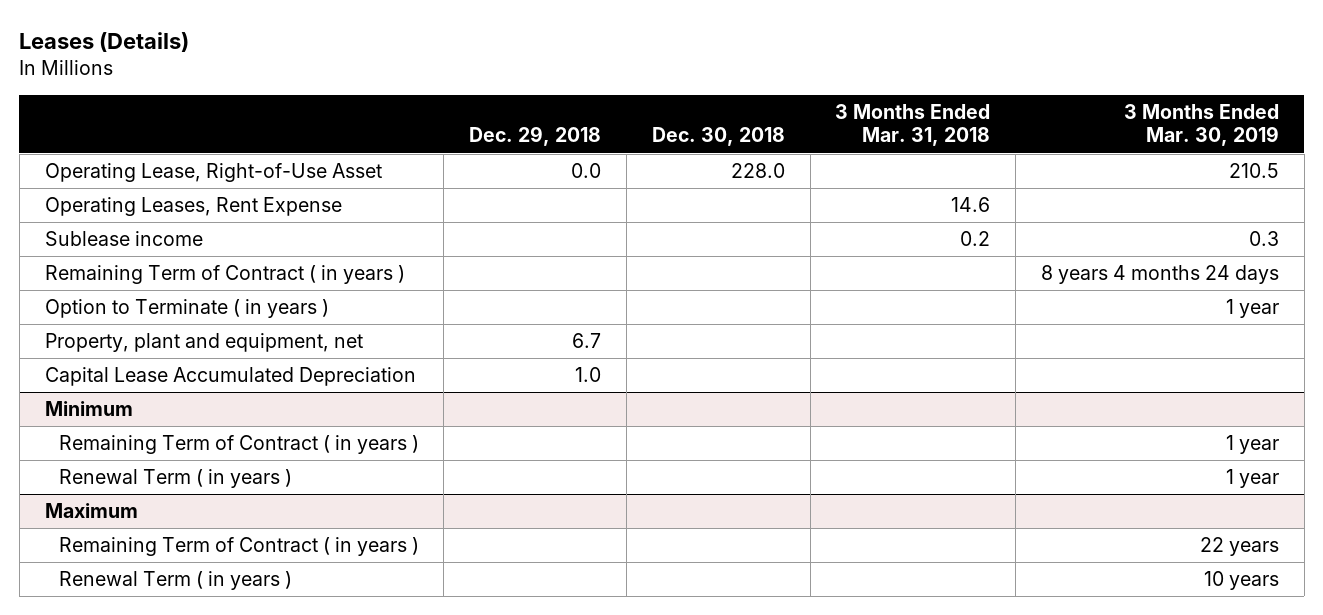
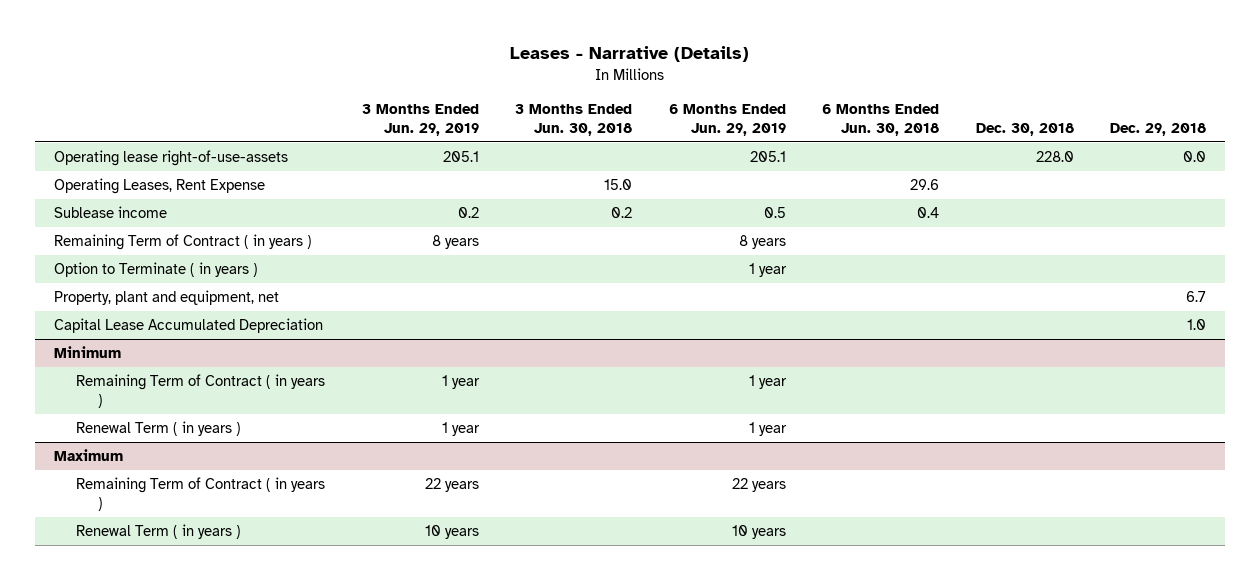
[19,32,190,53] Leases (Details) -> [510,46,750,63] Leases - Narrative (Details)
[835,103,991,147] 3 Months Ended Mar. 31, 2018 -> none
[1123,103,1279,147] 3 Months Ended Mar. 30, 2019 -> none
none -> [361,104,479,137] 3 Months Ended Jun. 29, 2019
none -> [515,104,633,137] 3 Months Ended Jun. 30, 2018
none -> [668,104,786,137] 6 Months Ended Jun. 29, 2019
none -> [822,104,940,137] 6 Months Ended Jun. 30, 2018
[44,163,382,183] Operating Lease, Right-of-Use Asset -> [53,150,288,167] Operating lease right-of-use-assets

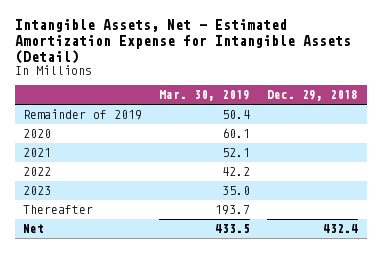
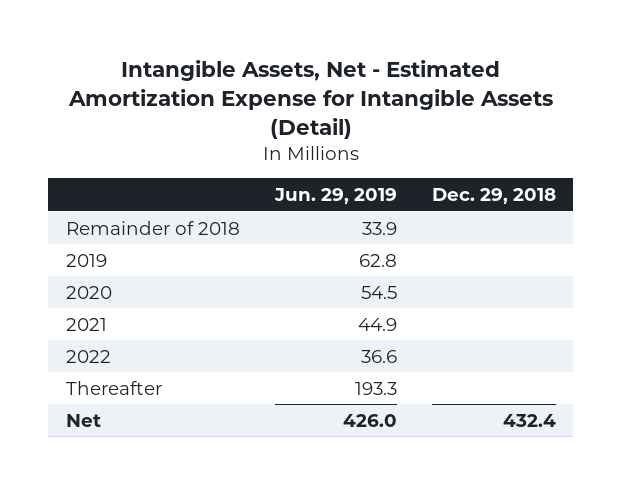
[159,90,251,102] Mar. 30, 2019 -> none
none -> [273,187,397,204] Jun. 29, 2019
[23,109,143,121] Remainder of 2019 -> [65,220,240,235] Remainder of 2018
none -> [65,253,107,267] 2019
[23,186,52,196] 2023 -> none

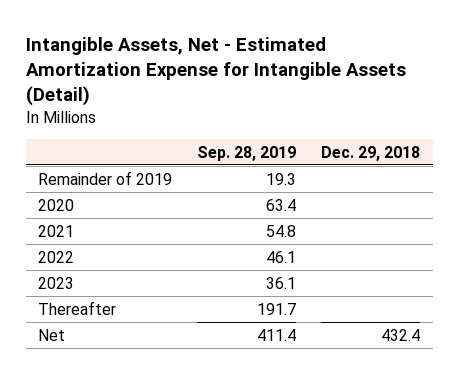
[273,187,397,204] Jun. 29, 2019 -> none
none -> [197,145,297,161] Sep. 28, 2019
[65,253,107,267] 2019 -> none
[65,220,240,235] Remainder of 2018 -> [38,170,173,185] Remainder of 2019
none -> [38,276,75,289] 2023

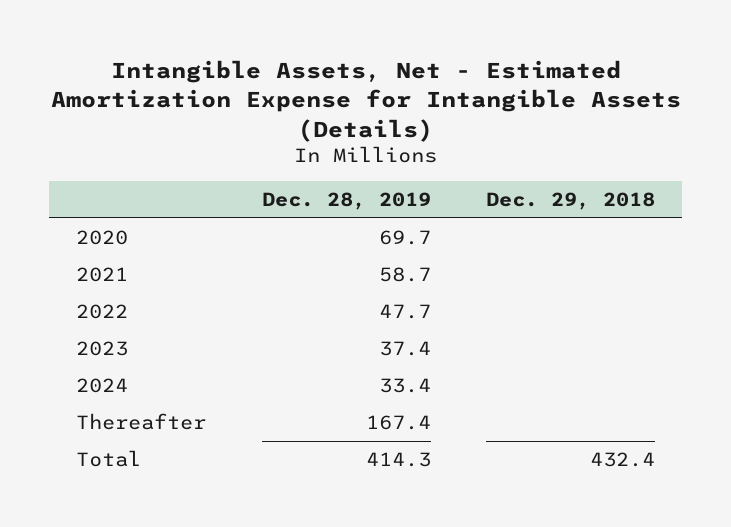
[26,37,407,107] Intangible Assets, Net - Estimated Amortization Expense for Intangible Assets (Detail) -> [50,60,681,142] Intangible Assets, Net - Estimated Amortization Expense for Intangible Assets (Details)
[197,145,297,161] Sep. 28, 2019 -> none
none -> [261,191,431,210] Dec. 28, 2019
[38,170,173,185] Remainder of 2019 -> none
none -> [76,378,129,394] 2024
[38,328,66,341] Net -> [76,450,142,468] Total

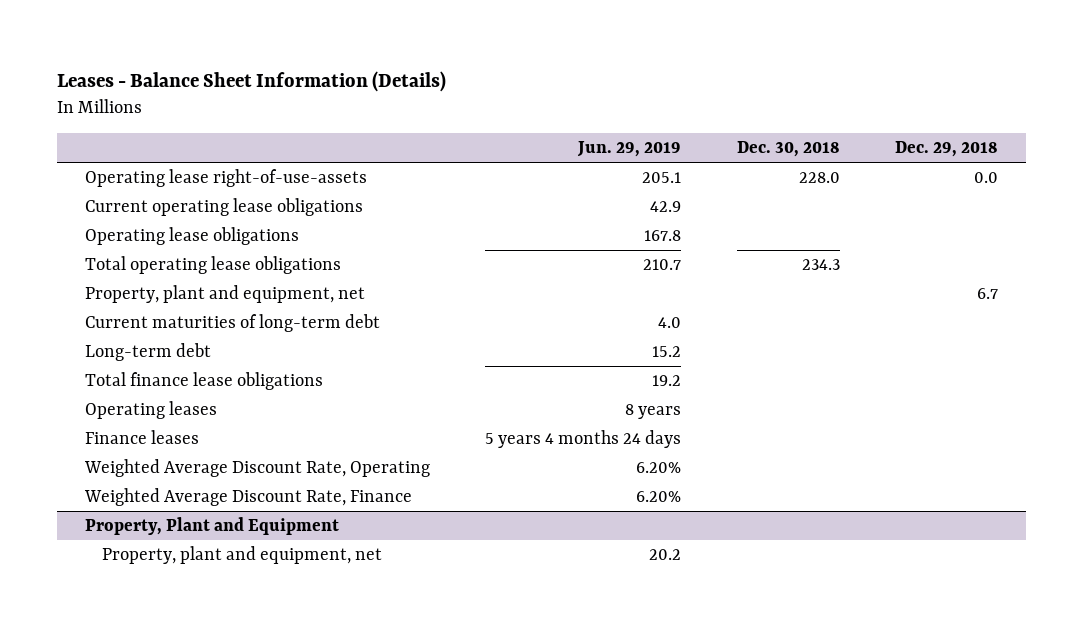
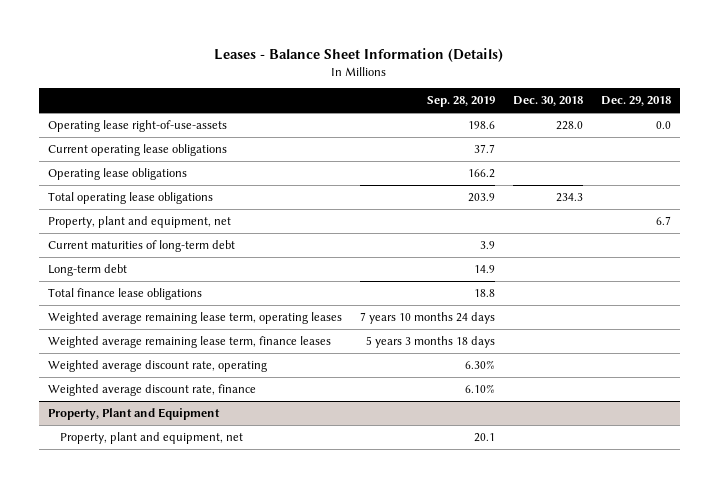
[577,141,682,158] Jun. 29, 2019 -> none
none -> [427,96,496,108] Sep. 28, 2019
[85,401,218,420] Operating leases -> [48,311,343,324] Weighted average remaining lease term, operating leases
[85,430,200,445] Finance leases -> [48,335,332,348] Weighted average remaining lease term, finance leases
[84,459,431,478] Weighted Average Discount Rate, Operating -> [48,359,268,372] Weighted average discount rate, operating
[84,488,413,507] Weighted Average Discount Rate, Finance -> [48,383,257,396] Weighted average discount rate, finance

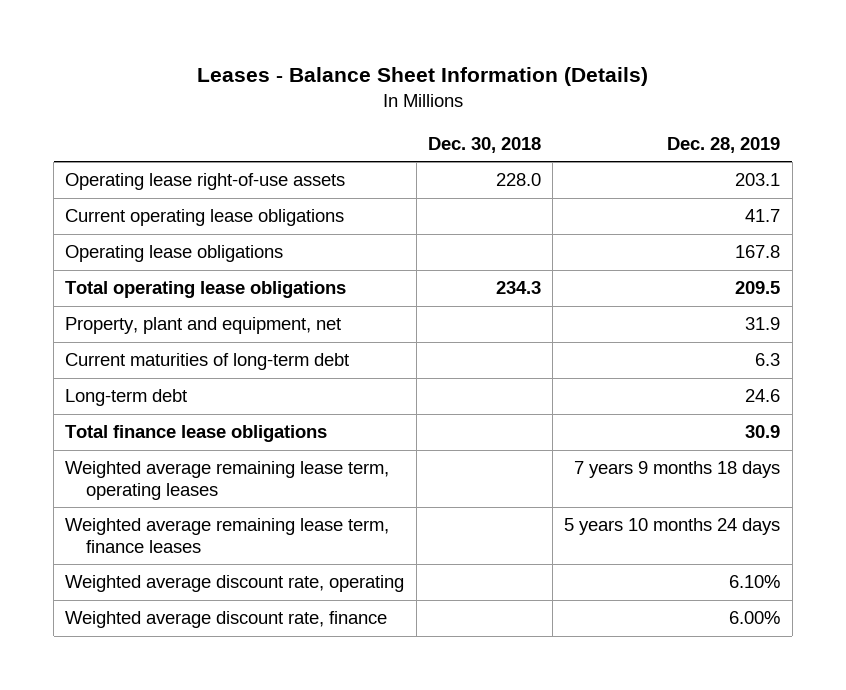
[427,96,496,108] Sep. 28, 2019 -> none
[600,96,671,107] Dec. 29, 2018 -> none
none -> [667,136,781,153] Dec. 28, 2019
[48,119,228,132] Operating lease right-of-use-assets -> [65,173,346,191] Operating lease right-of-use assets
[48,407,221,420] Property, Plant and Equipment -> none
[59,431,243,444] Property, plant and equipment, net -> none

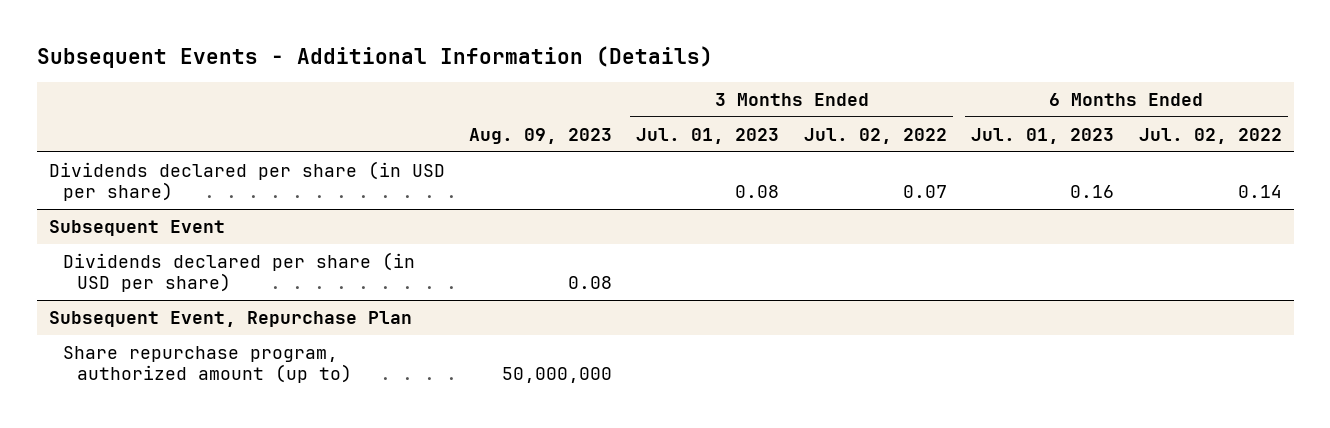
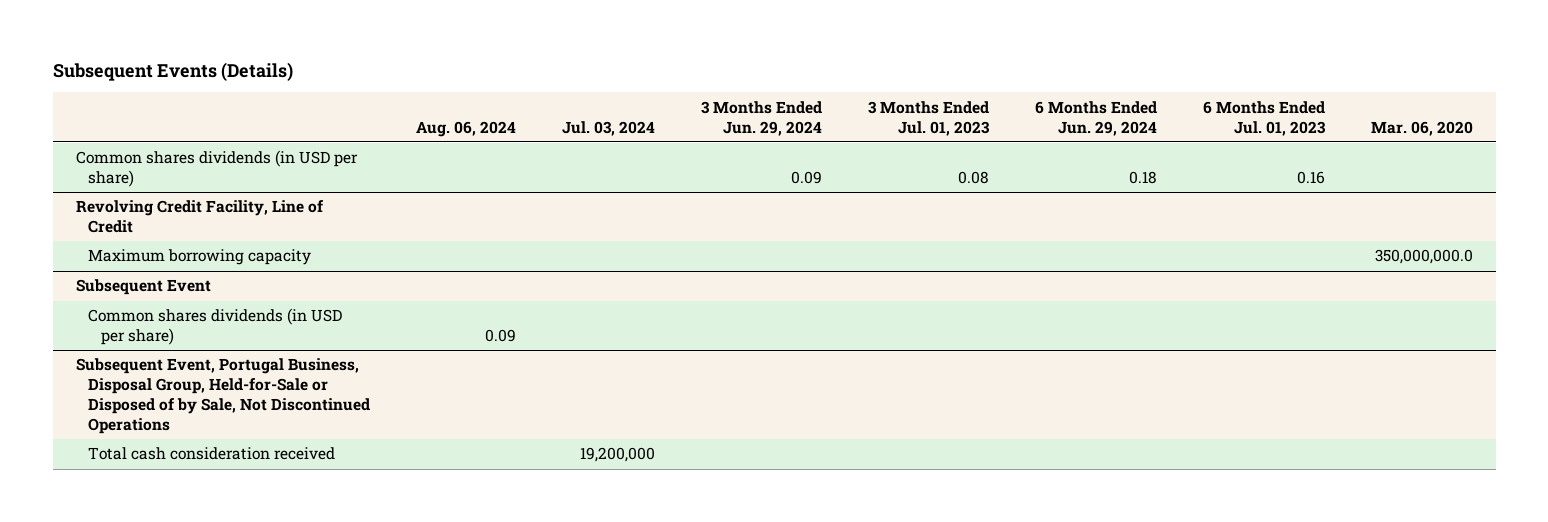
[36,46,713,69] Subsequent Events - Additional Information (Details) -> [52,61,293,81] Subsequent Events (Details)
[469,127,613,144] Aug. 09, 2023 -> none
[803,127,947,144] Jul. 02, 2022 -> none
[1138,127,1282,144] Jul. 02, 2022 -> none
none -> [416,120,517,137] Aug. 06, 2024
none -> [562,120,656,136] Jul. 03, 2024
none -> [700,100,822,136] 3 Months Ended Jun. 29, 2024
none -> [1034,100,1157,136] 6 Months Ended Jun. 29, 2024
none -> [1370,120,1473,136] Mar. 06, 2020
[48,160,445,202] Dividends declared per share (in USD per share) -> [75,150,358,188] Common shares dividends (in USD per share)
none -> [75,200,324,234] Revolving Credit Facility, Line of Credit
none -> [88,249,312,266] Maximum borrowing capacity
[48,310,412,327] Subsequent Event, Repurchase Plan -> none
[62,345,352,384] Share repurchase program, authorized amount (up to) -> none
[62,251,415,293] Dividends declared per share (in USD per share) -> [88,308,343,346] Common shares dividends (in USD per share)
none -> [75,358,371,434] Subsequent Event, Portugal Business, Disposal Group, Held-for-Sale or Disposed of by Sale, Not Discontinued Operations
none -> [88,447,336,461] Total cash consideration received

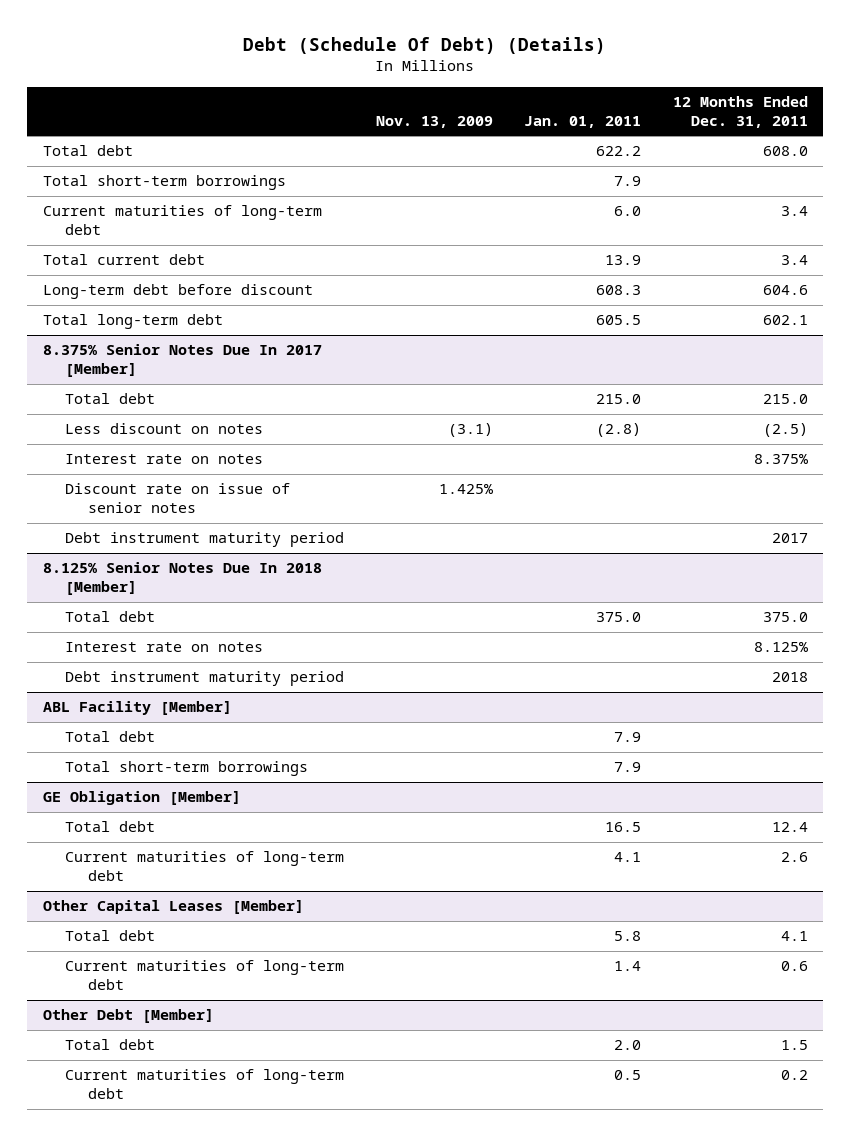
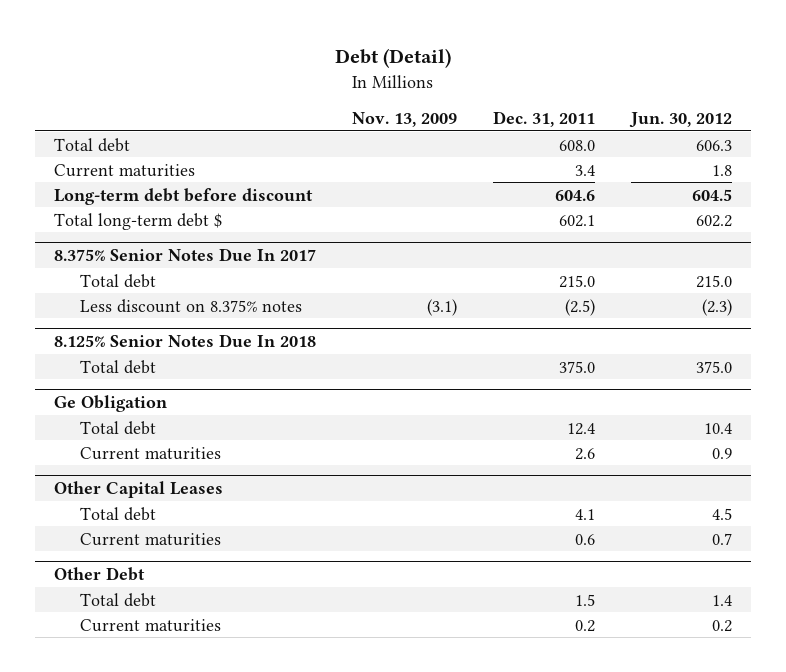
[243,36,607,54] Debt (Schedule Of Debt) (Details) -> [334,48,451,69] Debt (Detail)
[524,115,642,128] Jan. 01, 2011 -> none
[672,95,808,128] 12 Months Ended Dec. 31, 2011 -> none
none -> [493,111,596,128] Dec. 31, 2011
none -> [629,112,733,129] Jun. 30, 2012
[43,175,287,191] Total short-term borrowings -> none
[43,254,206,266] Total current debt -> none
[43,205,323,236] Current maturities of long-term debt -> [53,163,195,177] Current maturities
[43,314,224,330] Total long-term debt -> [53,212,222,230] Total long-term debt $
[43,344,323,378] 8.375% Senior Notes Due In 2017 [Member] -> [53,248,316,262] 8.375% Senior Notes Due In 2017
[65,454,264,465] Interest rate on notes -> none
[65,483,291,514] Discount rate on issue of senior notes -> none
[65,532,345,548] Debt instrument maturity period -> none
[65,423,264,435] Less discount on notes -> [80,298,303,313] Less discount on 8.375% notes
[43,562,323,596] 8.125% Senior Notes Due In 2018 [Member] -> [53,334,316,348] 8.125% Senior Notes Due In 2018
[65,642,264,653] Interest rate on notes -> none
[65,671,345,687] Debt instrument maturity period -> none
[43,701,233,716] ABL Facility [Member] -> none
[65,731,156,743] Total debt -> none
[65,761,309,777] Total short-term borrowings -> none
[43,791,242,806] GE Obligation [Member] -> [53,395,167,413] Ge Obligation
[65,851,345,882] Current maturities of long-term debt -> [80,446,222,460] Current maturities
[43,900,305,915] Other Capital Leases [Member] -> [53,481,223,499] Other Capital Leases
[65,960,345,991] Current maturities of long-term debt -> [80,532,222,546] Current maturities
[43,1009,215,1024] Other Debt [Member] -> [53,567,145,582] Other Debt
[65,1069,345,1100] Current maturities of long-term debt -> [80,618,222,632] Current maturities

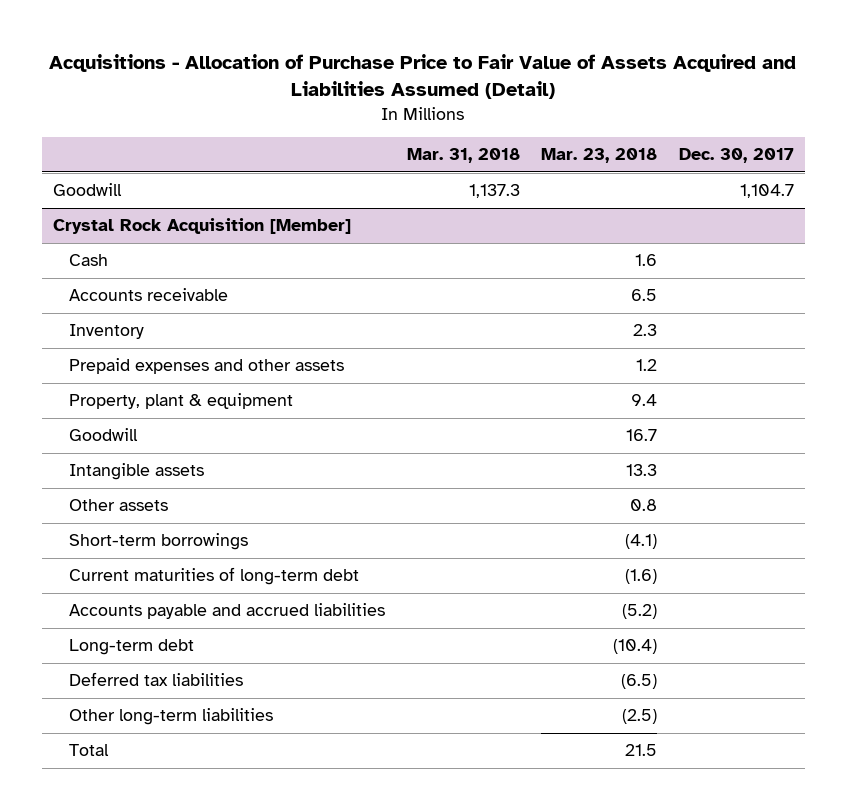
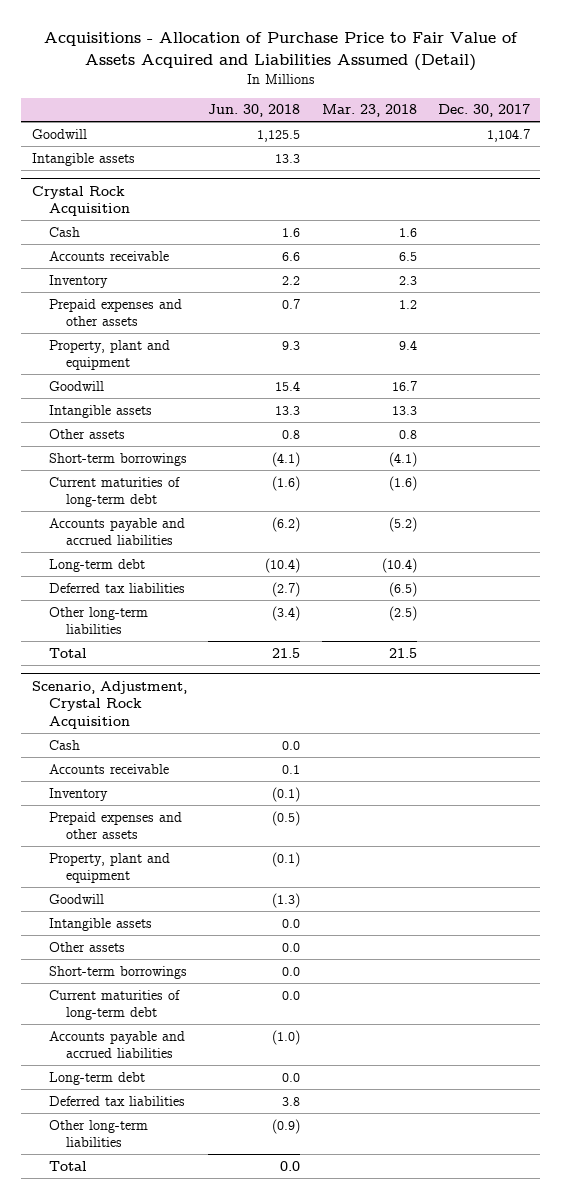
[406,148,520,164] Mar. 31, 2018 -> none
none -> [208,104,301,118] Jun. 30, 2018
none -> [32,152,136,166] Intangible assets
[53,218,352,235] Crystal Rock Acquisition [Member] -> [32,185,131,217] Crystal Rock Acquisition
[68,393,293,410] Property, plant & equipment -> [49,339,171,371] Property, plant and equipment
none -> [32,680,188,730] Scenario, Adjustment, Crystal Rock Acquisition
none -> [49,739,81,750] Cash
none -> [49,763,170,774] Accounts receivable
none -> [49,787,109,801] Inventory
none -> [49,811,183,840] Prepaid expenses and other assets
none -> [49,852,171,884] Property, plant and equipment
none -> [49,893,105,904] Goodwill
none -> [49,917,153,931] Intangible assets
none -> [49,941,126,952] Other assets
none -> [49,965,188,979] Short-term borrowings
none -> [49,989,181,1021] Current maturities of long-term debt
none -> [49,1030,186,1059] Accounts payable and accrued liabilities
none -> [49,1071,146,1085] Long-term debt
none -> [49,1095,186,1106] Deferred tax liabilities
none -> [49,1119,149,1148] Other long-term liabilities
none -> [49,1160,88,1171] Total

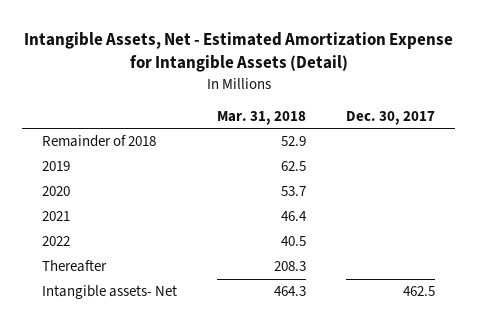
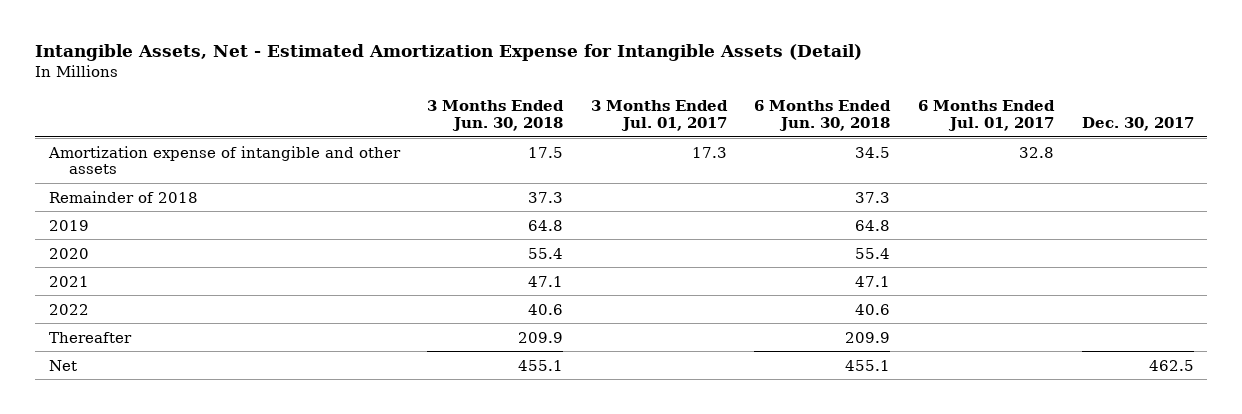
[217,110,307,125] Mar. 31, 2018 -> none
none -> [427,99,565,131] 3 Months Ended Jun. 30, 2018
none -> [590,99,728,131] 3 Months Ended Jul. 01, 2017
none -> [754,99,892,131] 6 Months Ended Jun. 30, 2018
none -> [918,99,1056,131] 6 Months Ended Jul. 01, 2017
none -> [47,145,401,175] Amortization expense of intangible and other assets
[42,285,178,300] Intangible assets- Net -> [48,359,77,371] Net

